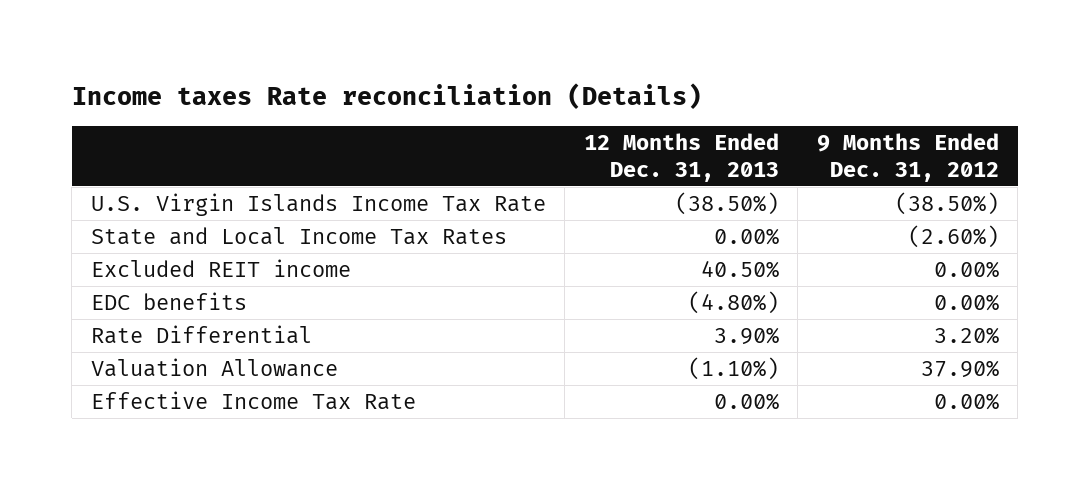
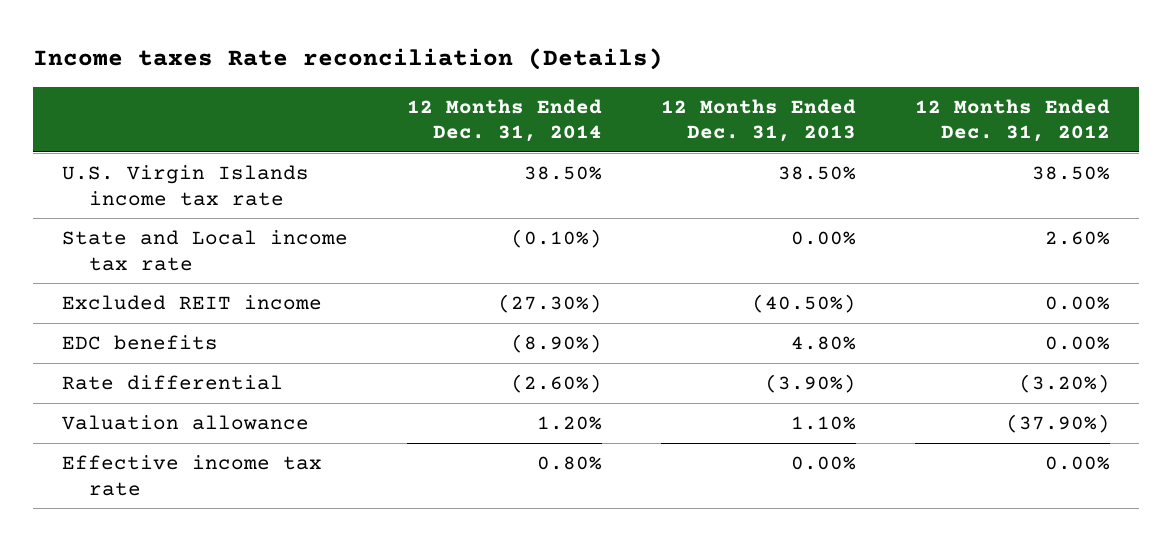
[816,132,999,182] 9 Months Ended Dec. 31, 2012 -> none
none -> [406,98,602,143] 12 Months Ended Dec. 31, 2014
none -> [914,98,1110,143] 12 Months Ended Dec. 31, 2012
[90,192,546,216] U.S. Virgin Islands Income Tax Rate -> [61,164,309,206] U.S. Virgin Islands income tax rate
[674,191,779,215] (38.50%) -> [777,165,856,180] 38.50%
[90,226,507,245] State and Local Income Tax Rates -> [61,229,348,271] State and Local income tax rate
[700,260,779,278] 40.50% -> [751,293,856,313] (40.50%)
[687,290,779,314] (4.80%) -> [790,335,856,350] 4.80%
[90,324,312,344] Rate Differential -> [61,374,283,390] Rate differential
[713,326,779,345] 3.90% -> [764,373,856,393] (3.90%)
[90,357,338,377] Valuation Allowance -> [61,414,309,430] Valuation allowance
[687,356,779,380] (1.10%) -> [790,415,856,430] 1.10%
[90,390,416,410] Effective Income Tax Rate -> [61,454,322,496] Effective income tax rate

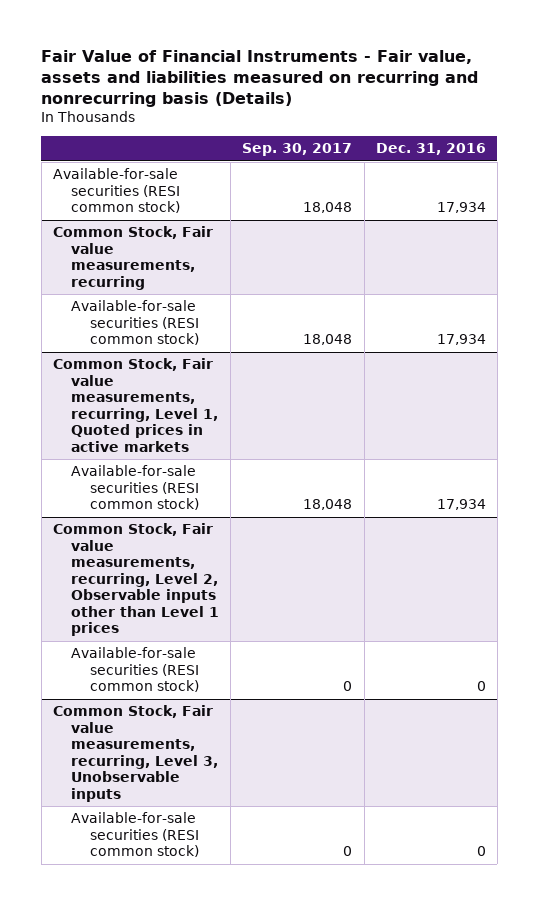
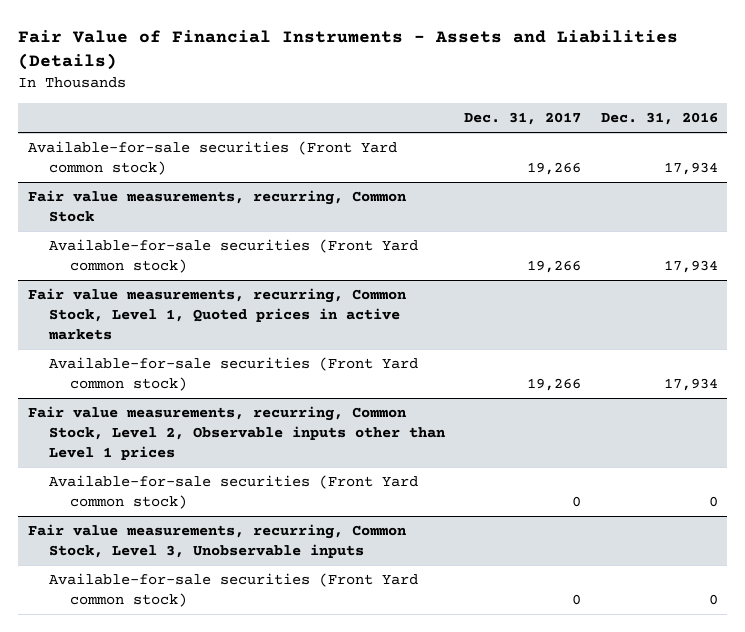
[41,50,479,107] Fair Value of Financial Instruments - Fair value, assets and liabilities measured on recurring and nonrecurring basis (Details) -> [18,30,679,71] Fair Value of Financial Instruments - Assets and Liabilities (Details)
[242,143,353,157] Sep. 30, 2017 -> none
none -> [464,111,582,125] Dec. 31, 2017
[52,168,181,214] Available-for-sale securities (RESI common stock) -> [27,141,397,175] Available-for-sale securities (Front Yard common stock)
[52,226,213,290] Common Stock, Fair value measurements, recurring -> [27,190,407,222] Fair value measurements, recurring, Common Stock
[71,300,199,346] Available-for-sale securities (RESI common stock) -> [49,239,419,273] Available-for-sale securities (Front Yard common stock)
[52,358,219,452] Common Stock, Fair value measurements, recurring, Level 1, Quoted prices in active markets -> [27,288,407,340] Fair value measurements, recurring, Common Stock, Level 1, Quoted prices in active markets
[71,465,199,511] Available-for-sale securities (RESI common stock) -> [49,357,419,391] Available-for-sale securities (Front Yard common stock)
[52,523,220,637] Common Stock, Fair value measurements, recurring, Level 2, Observable inputs other than Level 1 prices -> [27,406,447,460] Fair value measurements, recurring, Common Stock, Level 2, Observable inputs other than Level 1 prices
[71,647,199,693] Available-for-sale securities (RESI common stock) -> [49,475,419,509] Available-for-sale securities (Front Yard common stock)
[52,705,219,802] Common Stock, Fair value measurements, recurring, Level 3, Unobservable inputs -> [27,524,407,558] Fair value measurements, recurring, Common Stock, Level 3, Unobservable inputs
[71,812,199,858] Available-for-sale securities (RESI common stock) -> [49,573,419,607] Available-for-sale securities (Front Yard common stock)

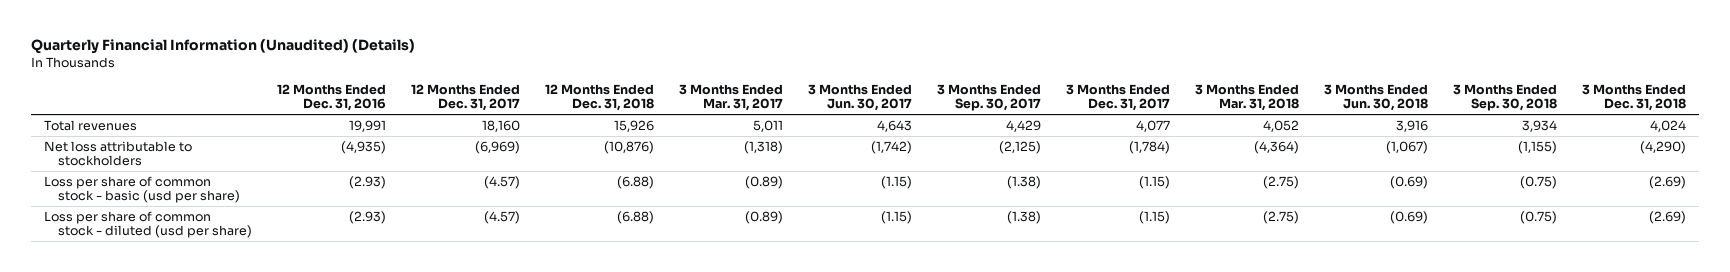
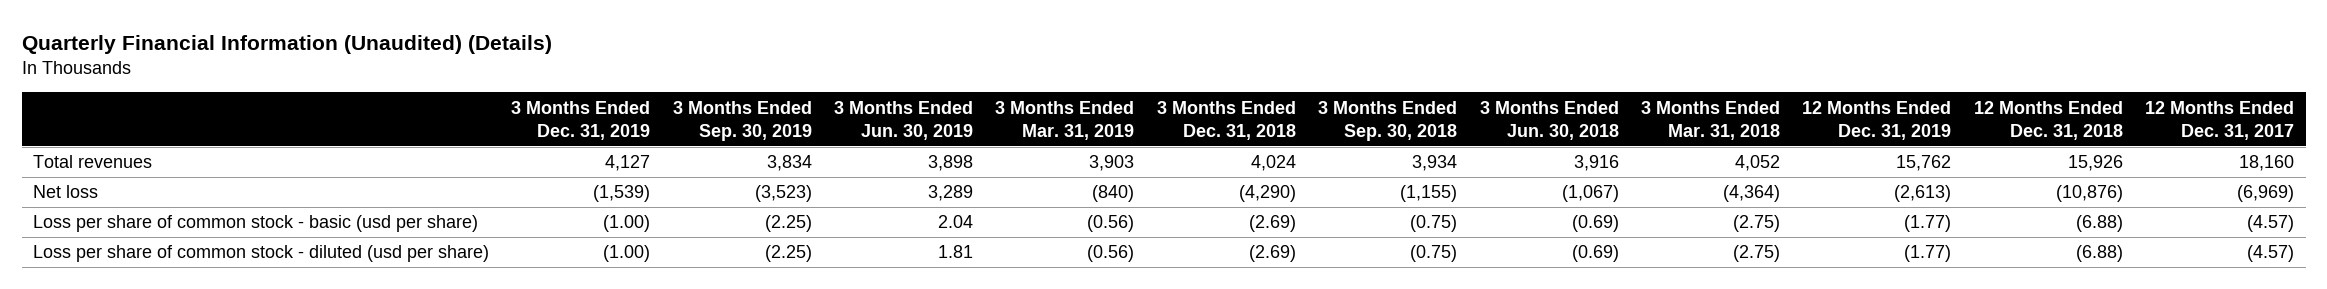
[277,84,387,112] 12 Months Ended Dec. 31, 2016 -> none
[679,84,784,112] 3 Months Ended Mar. 31, 2017 -> none
[808,84,913,112] 3 Months Ended Jun. 30, 2017 -> none
[937,84,1042,112] 3 Months Ended Sep. 30, 2017 -> none
[1066,84,1171,112] 3 Months Ended Dec. 31, 2017 -> none
none -> [511,100,651,141] 3 Months Ended Dec. 31, 2019
none -> [672,100,812,142] 3 Months Ended Sep. 30, 2019
none -> [833,100,973,141] 3 Months Ended Jun. 30, 2019
none -> [995,100,1135,141] 3 Months Ended Mar. 31, 2019
none -> [1802,100,1952,141] 12 Months Ended Dec. 31, 2019
[43,140,192,167] Net loss attributable to stockholders -> [32,185,98,199] Net loss

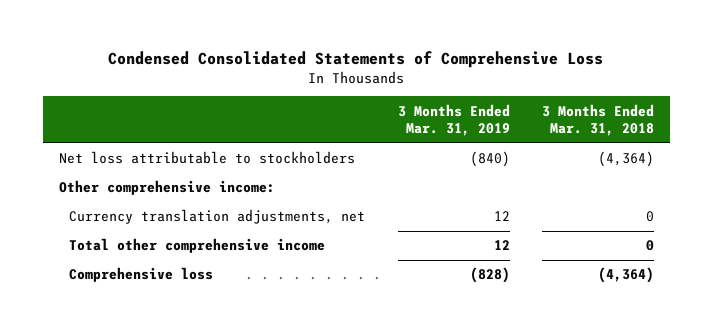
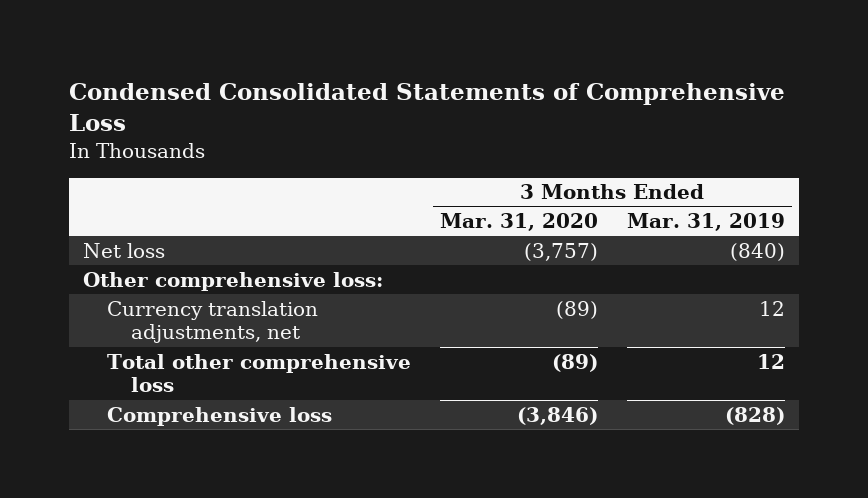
[541,103,654,137] 3 Months Ended Mar. 31, 2018 -> none
none -> [439,213,598,232] Mar. 31, 2020
[58,151,355,165] Net loss attributable to stockholders -> [83,242,166,258] Net loss
[58,180,275,196] Other comprehensive income: -> [83,271,384,291] Other comprehensive loss:
[69,238,326,254] Total other comprehensive income -> [107,353,412,393] Total other comprehensive loss

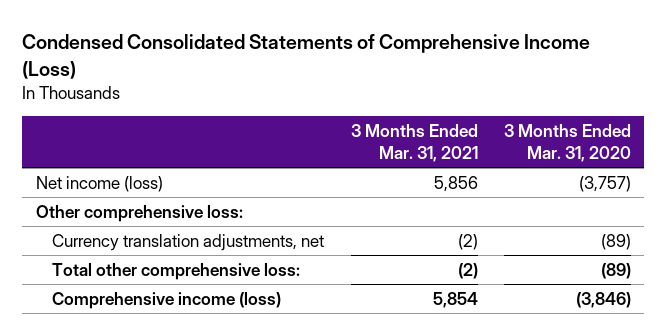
[68,82,785,131] Condensed Consolidated Statements of Comprehensive Loss -> [22,33,591,79] Condensed Consolidated Statements of Comprehensive Income (Loss)
[626,213,785,232] Mar. 31, 2019 -> none
none -> [350,123,478,162] 3 Months Ended Mar. 31, 2021
[83,242,166,258] Net loss -> [35,175,163,192] Net income (loss)
[107,353,412,393] Total other comprehensive loss -> [52,262,301,280] Total other comprehensive loss:
[107,406,333,426] Comprehensive loss -> [52,291,282,309] Comprehensive income (loss)

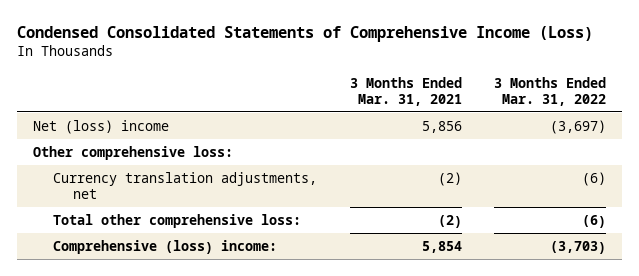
[504,123,632,162] 3 Months Ended Mar. 31, 2020 -> none
none -> [494,76,607,106] 3 Months Ended Mar. 31, 2022
[35,175,163,192] Net income (loss) -> [32,120,169,135] Net (loss) income
[52,291,282,309] Comprehensive income (loss) -> [53,240,278,255] Comprehensive (loss) income:

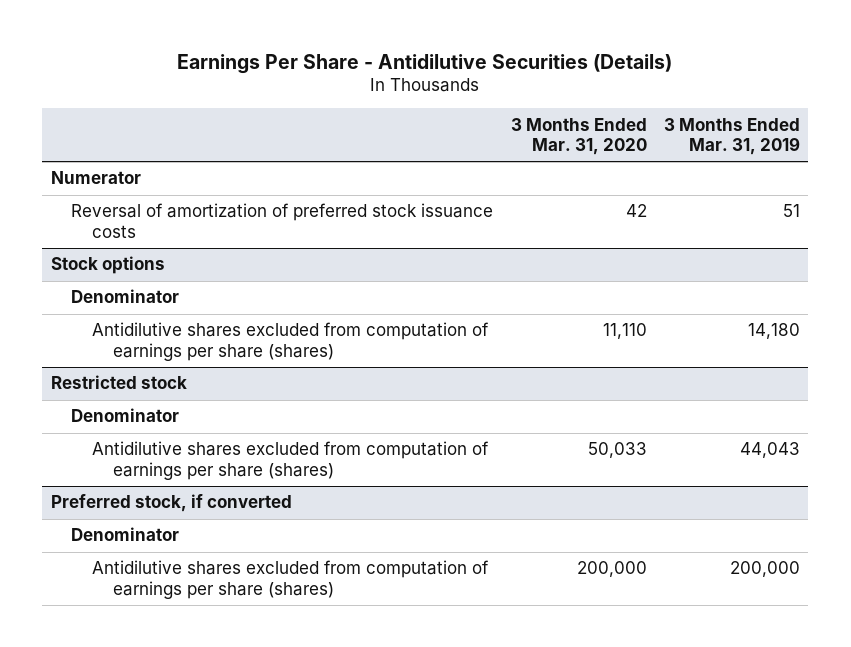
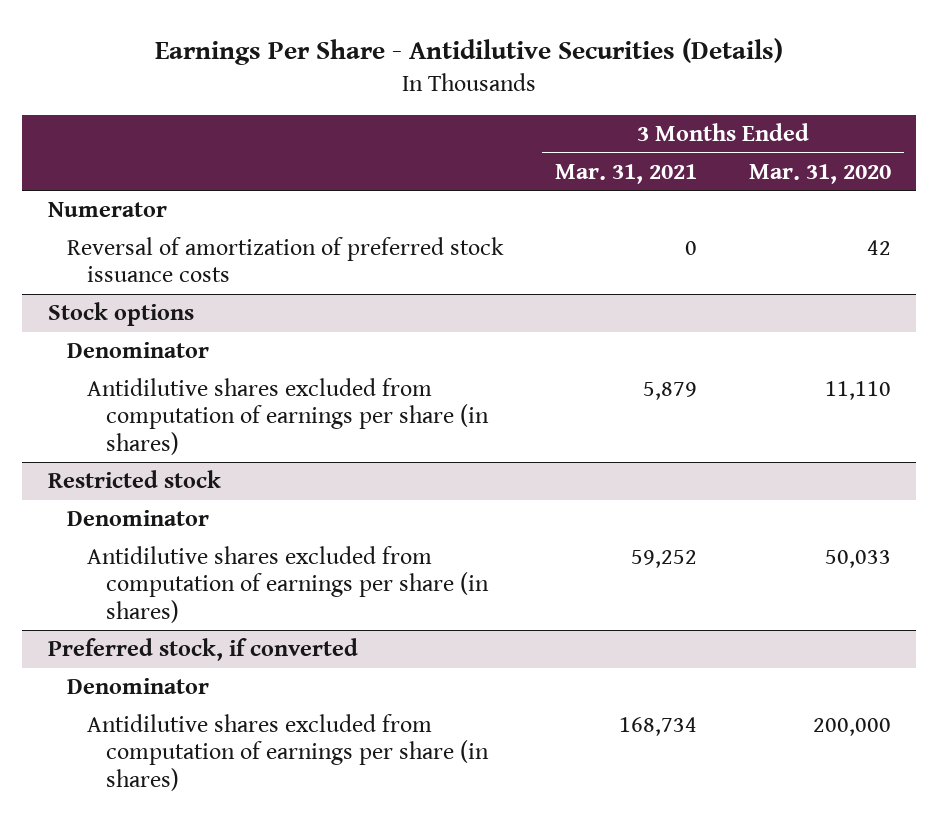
[663,117,800,156] 3 Months Ended Mar. 31, 2019 -> none
none -> [555,163,698,184] Mar. 31, 2021
[92,322,490,361] Antidilutive shares excluded from computation of earnings per share (shares) -> [86,378,489,455] Antidilutive shares excluded from computation of earnings per share (in shares)
[92,441,490,480] Antidilutive shares excluded from computation of earnings per share (shares) -> [86,546,489,623] Antidilutive shares excluded from computation of earnings per share (in shares)
[92,560,490,599] Antidilutive shares excluded from computation of earnings per share (shares) -> [86,714,489,791] Antidilutive shares excluded from computation of earnings per share (in shares)

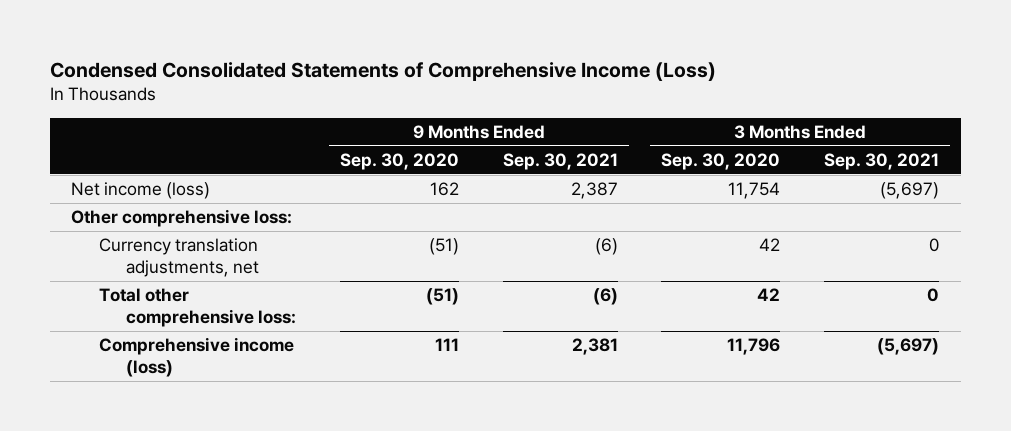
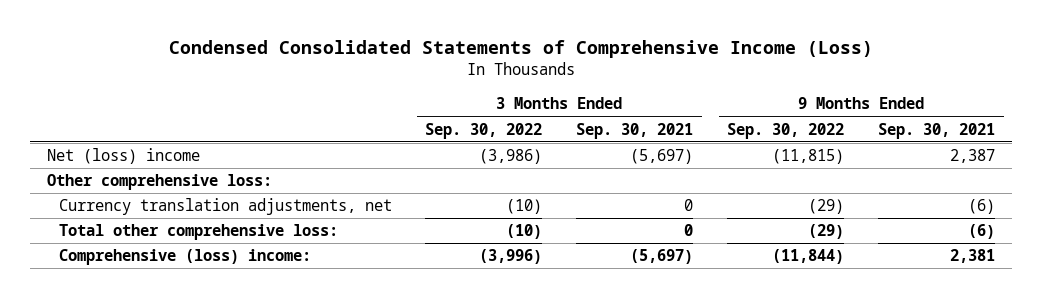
[339,153,459,171] Sep. 30, 2020 -> none
[661,153,781,171] Sep. 30, 2020 -> none
none -> [425,122,543,139] Sep. 30, 2022
none -> [727,122,845,139] Sep. 30, 2022
[71,182,211,200] Net income (loss) -> [46,148,200,165] Net (loss) income
[98,337,294,378] Comprehensive income (loss) -> [58,249,311,266] Comprehensive (loss) income:

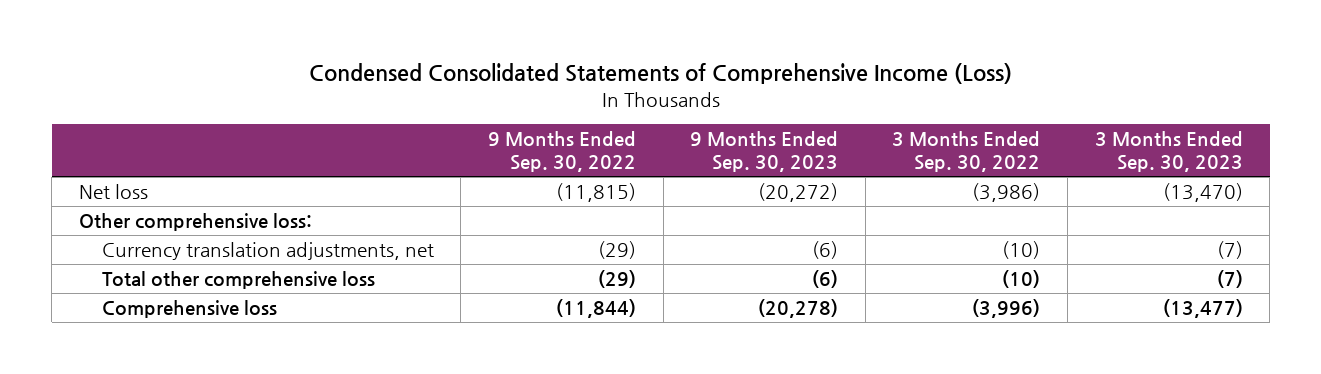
[576,122,694,139] Sep. 30, 2021 -> none
[878,122,996,139] Sep. 30, 2021 -> none
none -> [690,131,839,173] 9 Months Ended Sep. 30, 2023
none -> [1094,131,1243,173] 3 Months Ended Sep. 30, 2023
[46,148,200,165] Net (loss) income -> [78,184,148,200] Net loss
[58,224,338,241] Total other comprehensive loss: -> [101,271,375,290] Total other comprehensive loss
[58,249,311,266] Comprehensive (loss) income: -> [101,300,277,319] Comprehensive loss

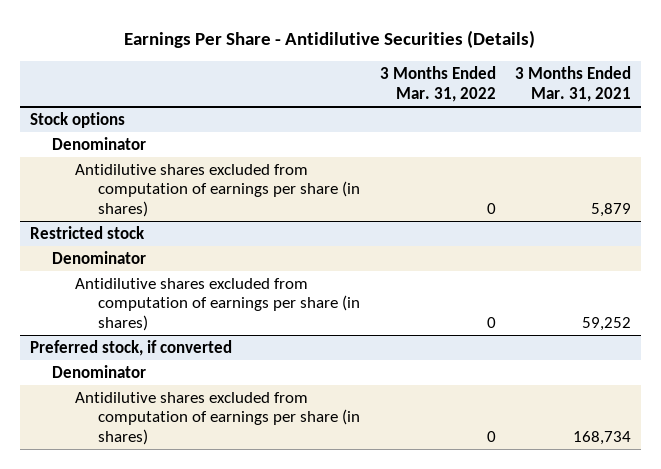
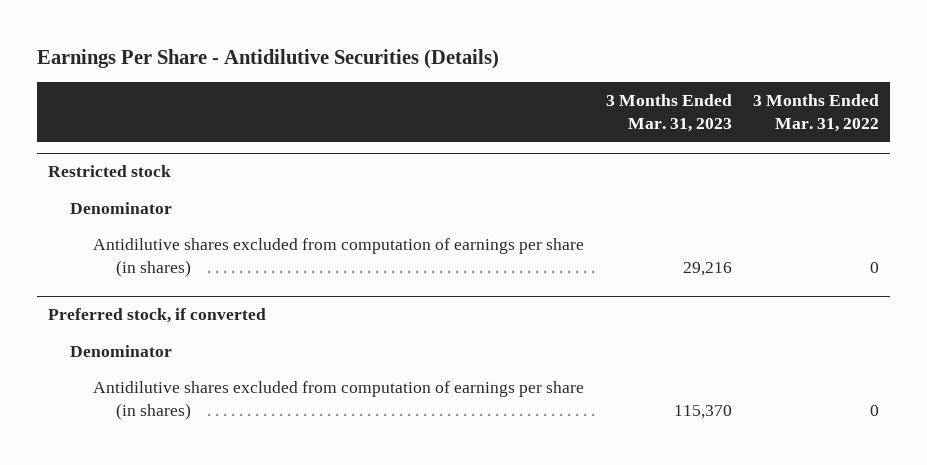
[515,66,632,102] 3 Months Ended Mar. 31, 2021 -> none
none -> [605,94,732,132] 3 Months Ended Mar. 31, 2023
[29,111,125,128] Stock options -> none
[52,136,147,150] Denominator -> none
[75,163,361,217] Antidilutive shares excluded from computation of earnings per share (in shares) -> none

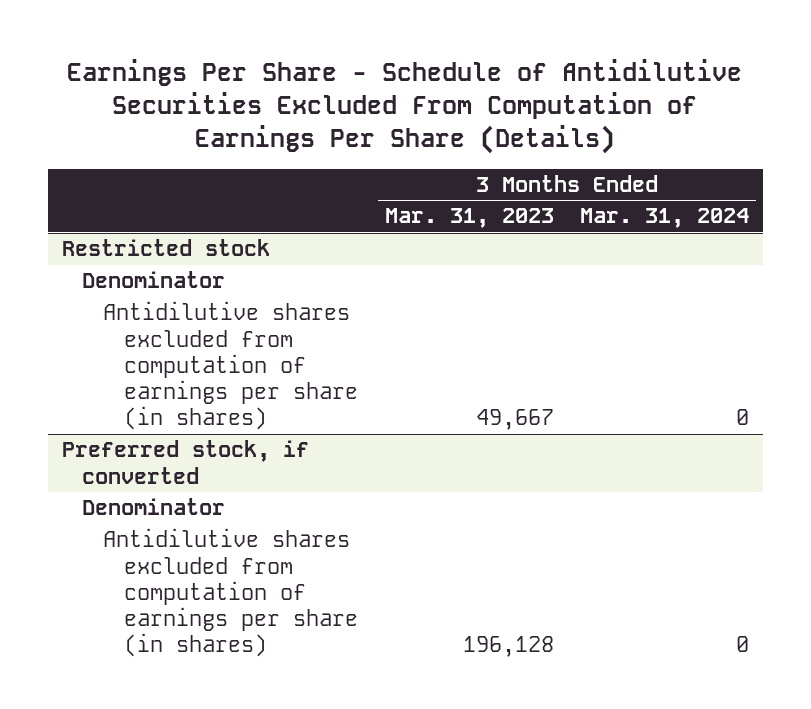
[37,49,500,70] Earnings Per Share - Antidilutive Securities (Details) -> [67,59,743,155] Earnings Per Share - Schedule of Antidilutive Securities Excluded From Computation of Earnings Per Share (Details)
[752,94,879,132] 3 Months Ended Mar. 31, 2022 -> none
none -> [580,208,750,229] Mar. 31, 2024
[682,261,732,276] 29,216 -> [475,409,554,431] 49,667
[673,404,732,419] 115,370 -> [462,636,554,658] 196,128

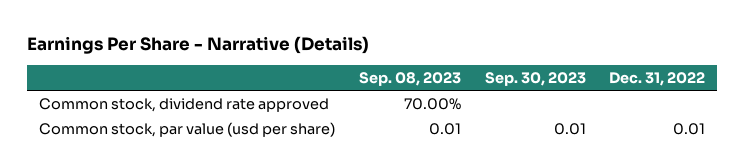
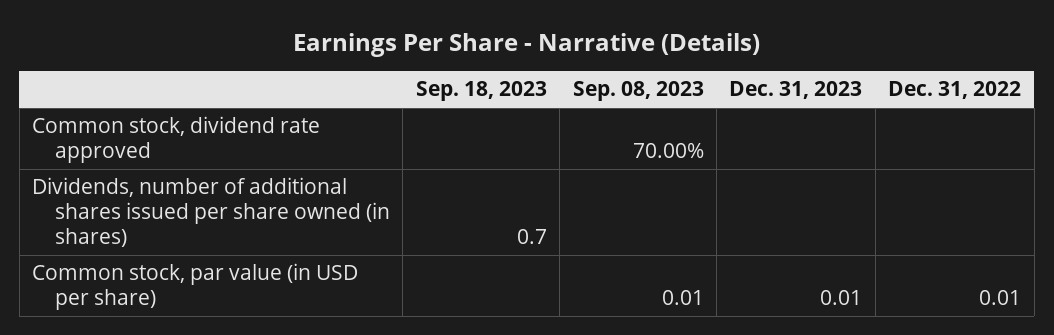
[484,71,586,86] Sep. 30, 2023 -> none
none -> [415,81,547,102] Sep. 18, 2023
none -> [729,81,863,100] Dec. 31, 2023
none -> [32,177,390,248] Dividends, number of additional shares issued per share owned (in shares)
[39,121,336,137] Common stock, par value (usd per share) -> [32,263,359,311] Common stock, par value (in USD per share)

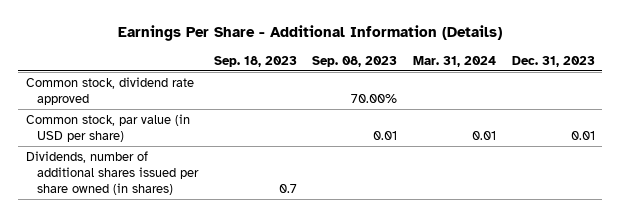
[292,32,760,57] Earnings Per Share - Narrative (Details) -> [118,25,503,42] Earnings Per Share - Additional Information (Details)
[888,81,1022,100] Dec. 31, 2022 -> none
none -> [412,55,496,67] Mar. 31, 2024
[32,177,390,248] Dividends, number of additional shares issued per share owned (in shares) -> [25,150,199,195] Dividends, number of additional shares issued per share owned (in shares)

